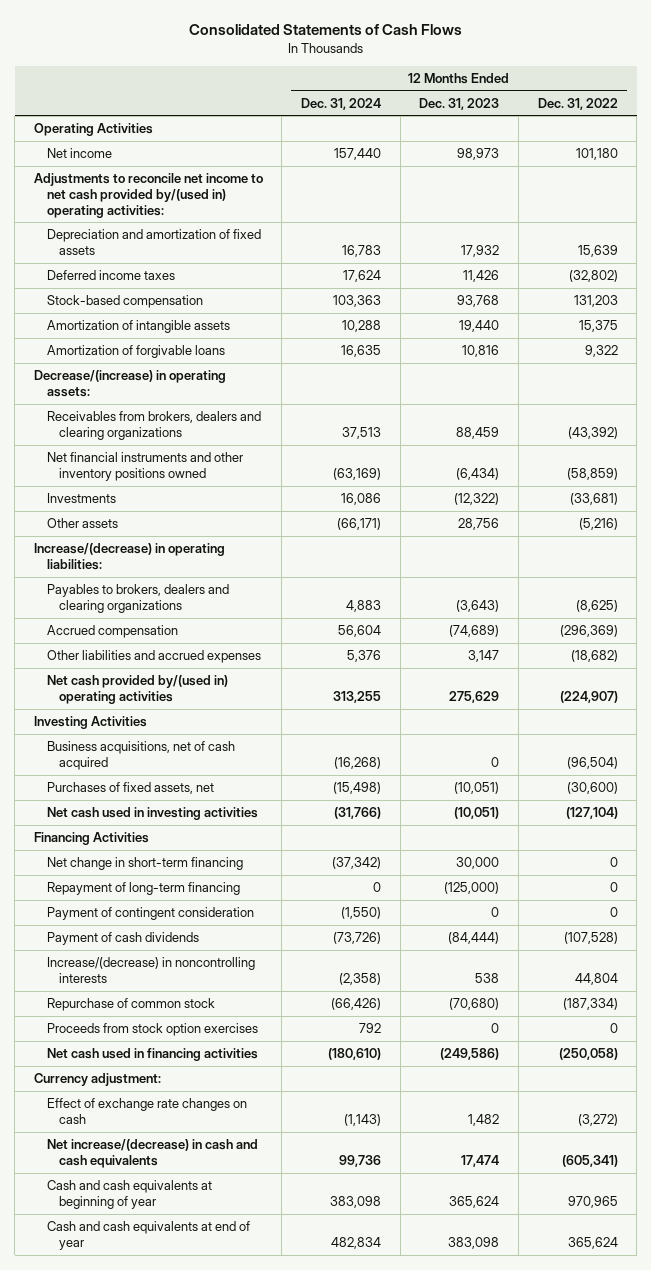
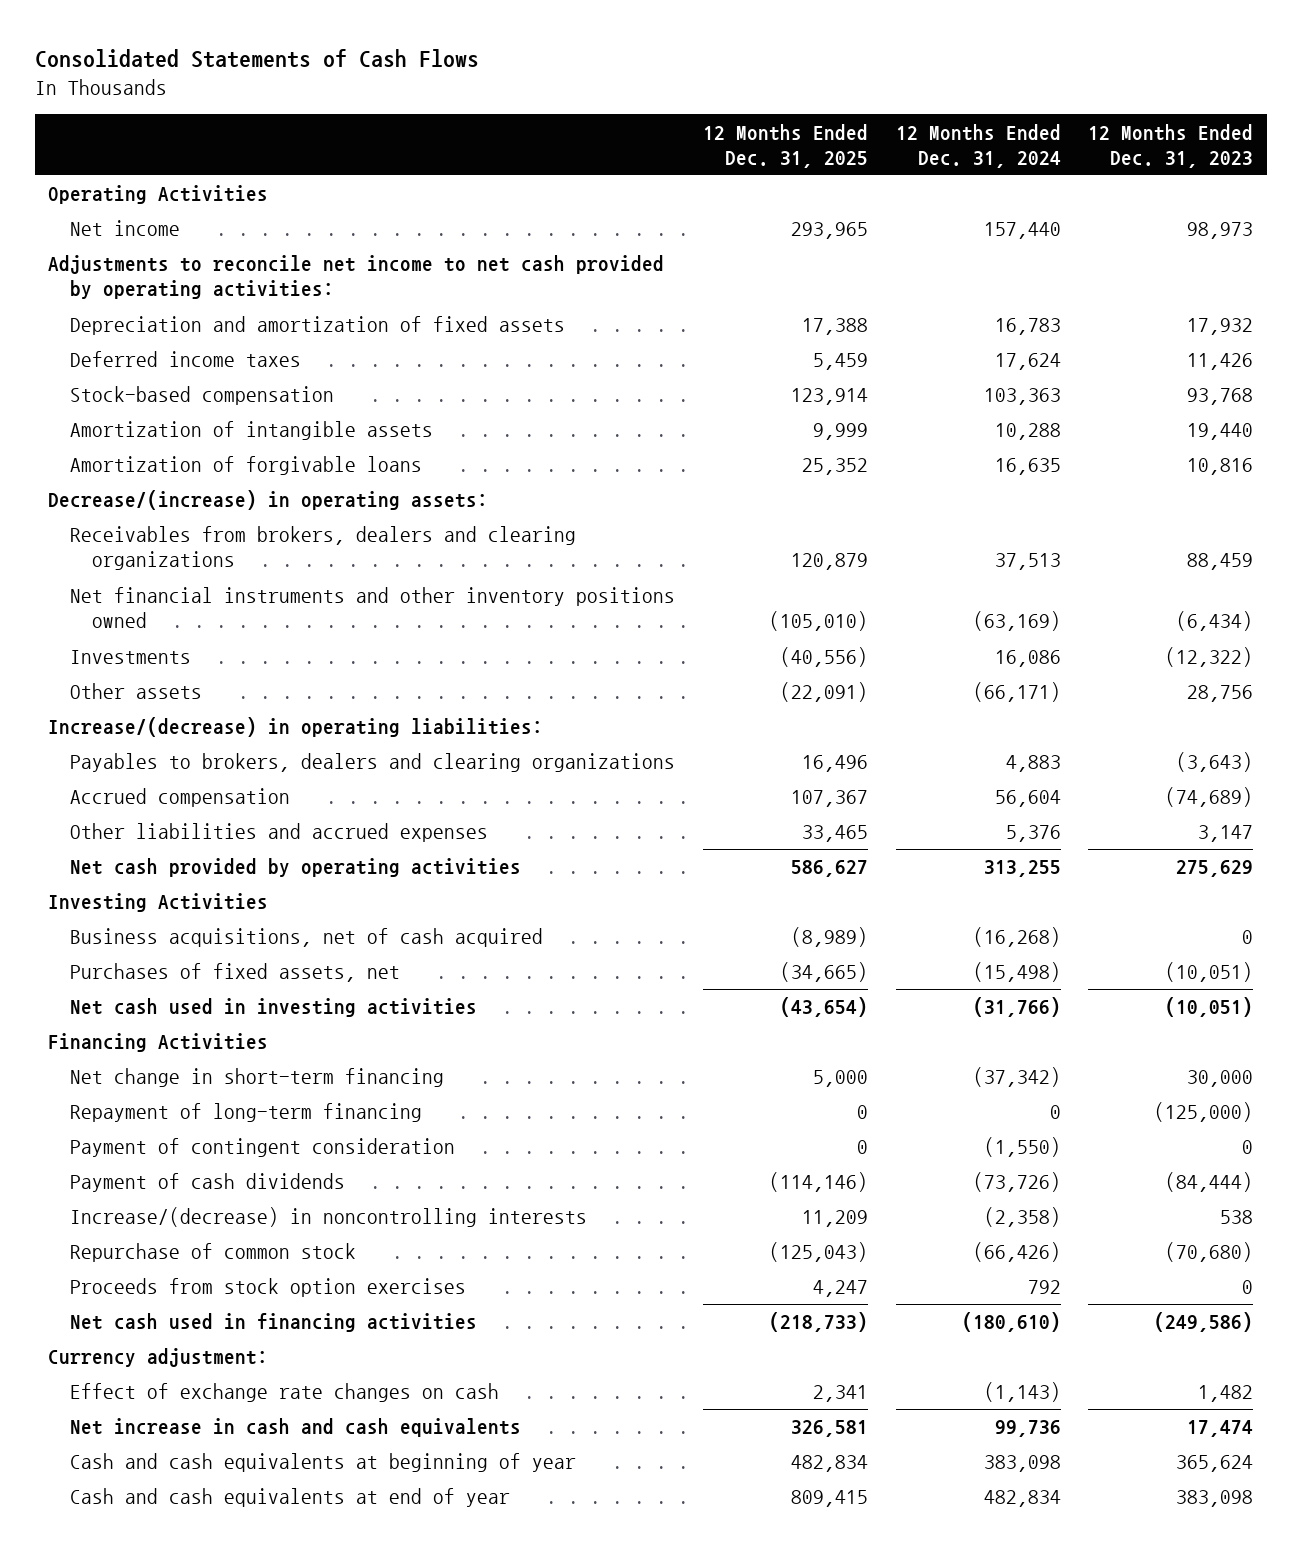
[537,97,618,110] Dec. 31, 2022 -> none
none -> [702,123,868,168] 12 Months Ended Dec. 31, 2025
[33,173,263,218] Adjustments to reconcile net income to net cash provided by/(used in) operating activities: -> [48,255,665,300] Adjustments to reconcile net income to net cash provided by operating activities:
[46,675,228,704] Net cash provided by/(used in) operating activities -> [70,858,522,878] Net cash provided by operating activities
[46,1139,258,1168] Net increase/(decrease) in cash and cash equivalents -> [70,1418,522,1438] Net increase in cash and cash equivalents

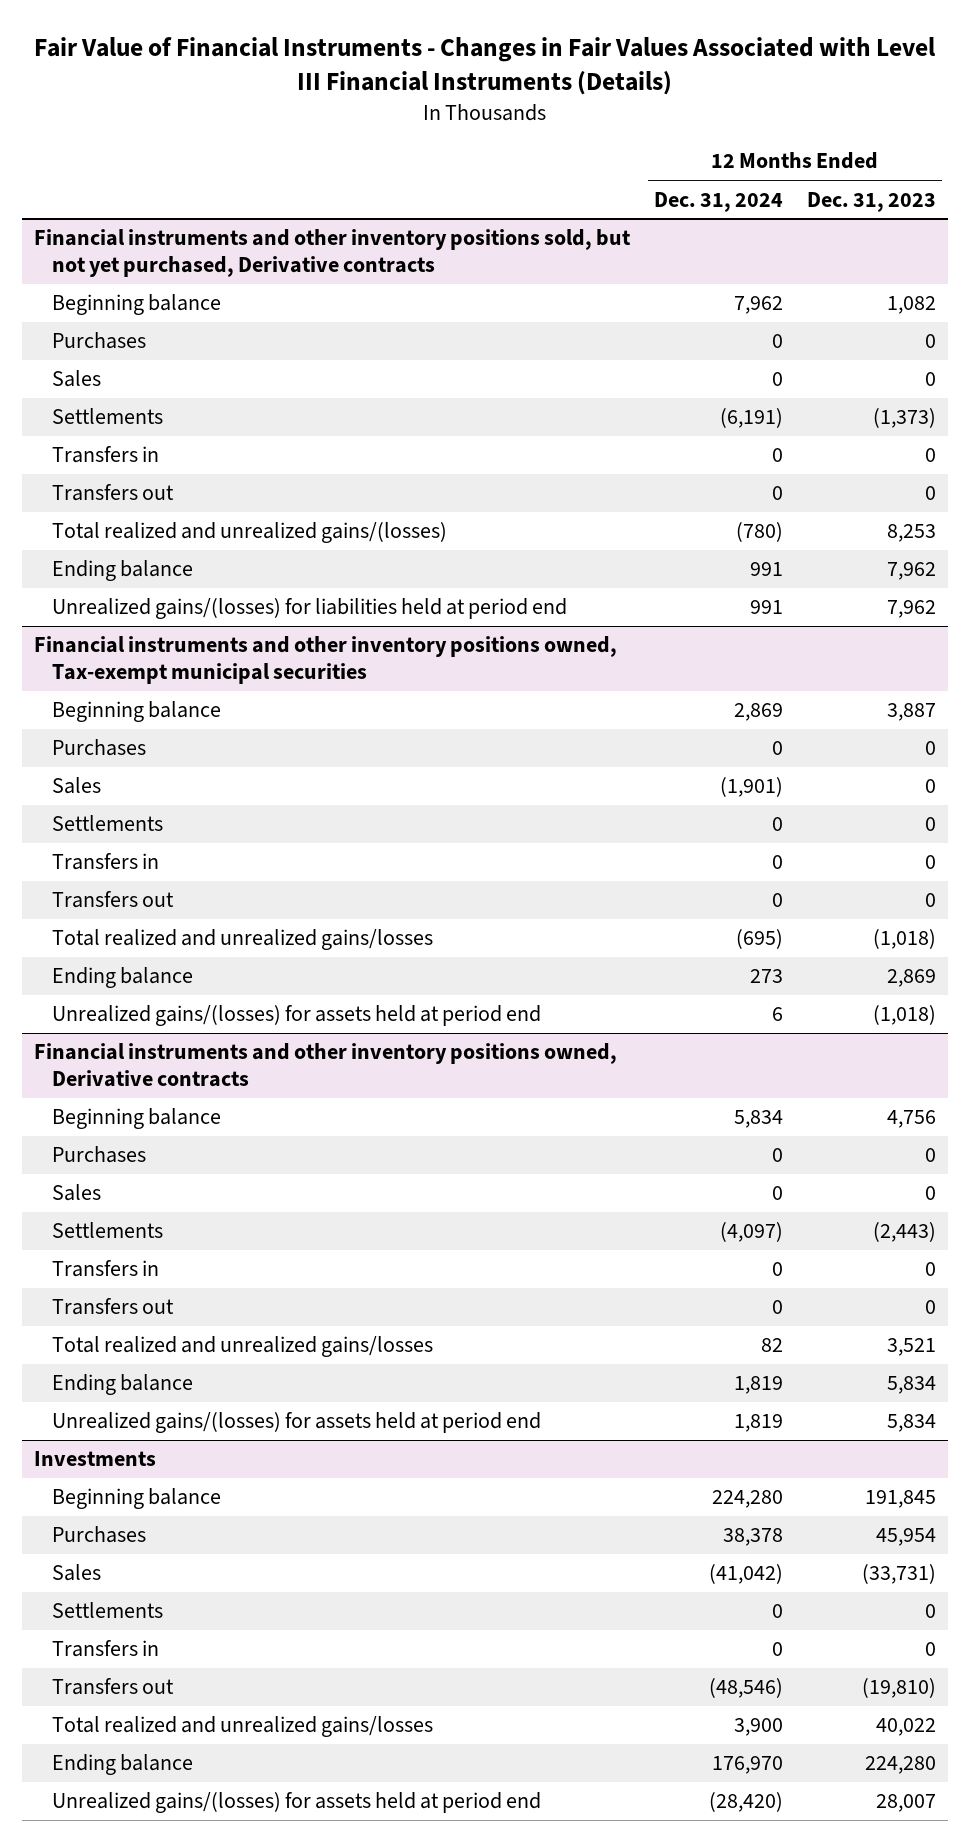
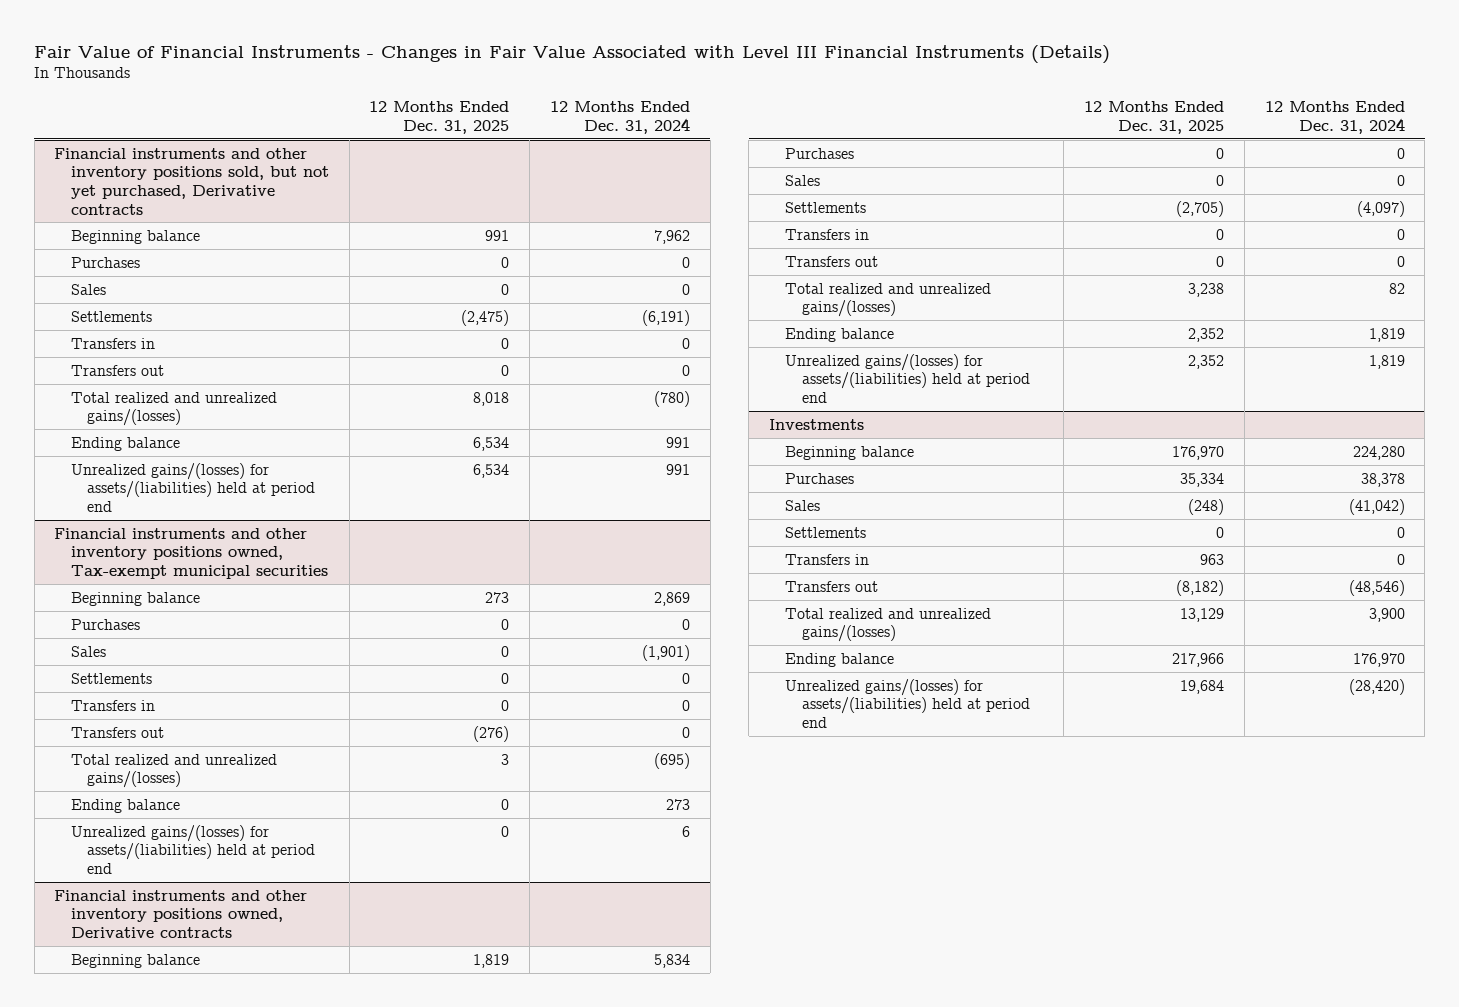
[33,36,935,96] Fair Value of Financial Instruments - Changes in Fair Values Associated with Level III Financial Instruments (Details) -> [34,44,1111,64] Fair Value of Financial Instruments - Changes in Fair Value Associated with Level III Financial Instruments (Details)
[806,191,936,212] Dec. 31, 2023 -> none
none -> [369,101,510,134] 12 Months Ended Dec. 31, 2025
[51,598,567,620] Unrealized gains/(losses) for liabilities held at period end -> [70,462,316,512] Unrealized gains/(losses) for assets/(liabilities) held at period end
[51,929,433,951] Total realized and unrealized gains/losses -> [70,753,277,789] Total realized and unrealized gains/(losses)
[51,1005,541,1027] Unrealized gains/(losses) for assets held at period end -> [70,824,316,874] Unrealized gains/(losses) for assets/(liabilities) held at period end
[51,1336,433,1358] Total realized and unrealized gains/losses -> [785,282,992,318] Total realized and unrealized gains/(losses)
[51,1412,541,1434] Unrealized gains/(losses) for assets held at period end -> [785,353,1030,403] Unrealized gains/(losses) for assets/(liabilities) held at period end
[51,1716,433,1738] Total realized and unrealized gains/losses -> [785,607,992,643] Total realized and unrealized gains/(losses)
[51,1792,541,1814] Unrealized gains/(losses) for assets held at period end -> [785,678,1030,728] Unrealized gains/(losses) for assets/(liabilities) held at period end

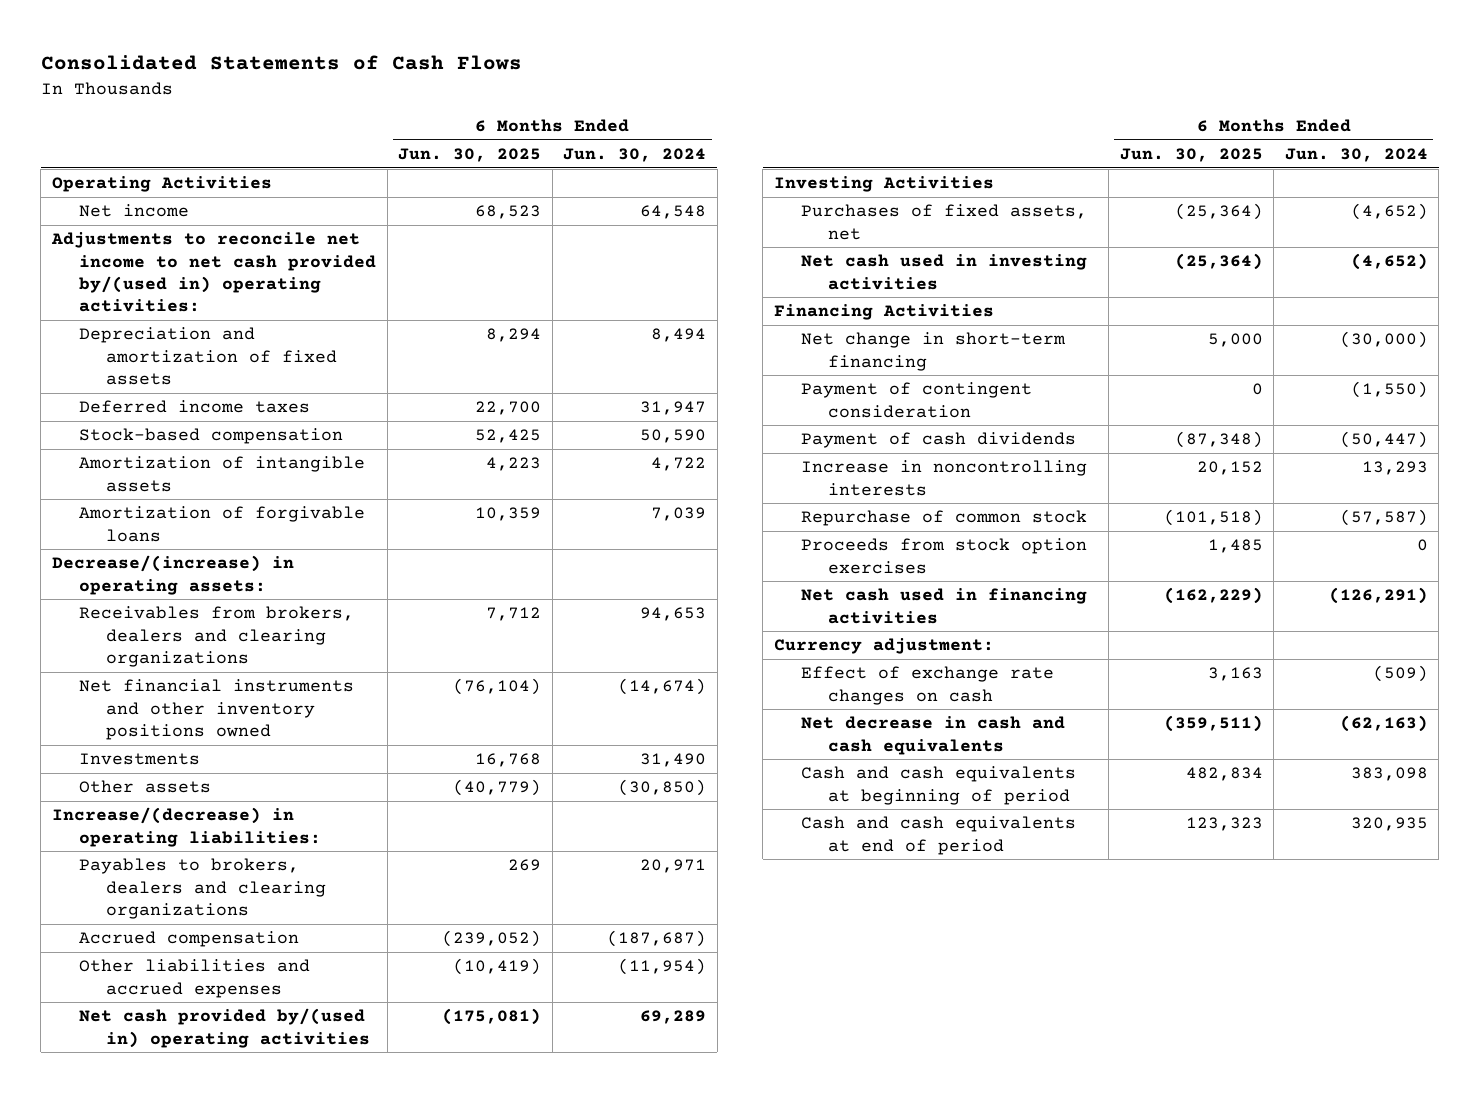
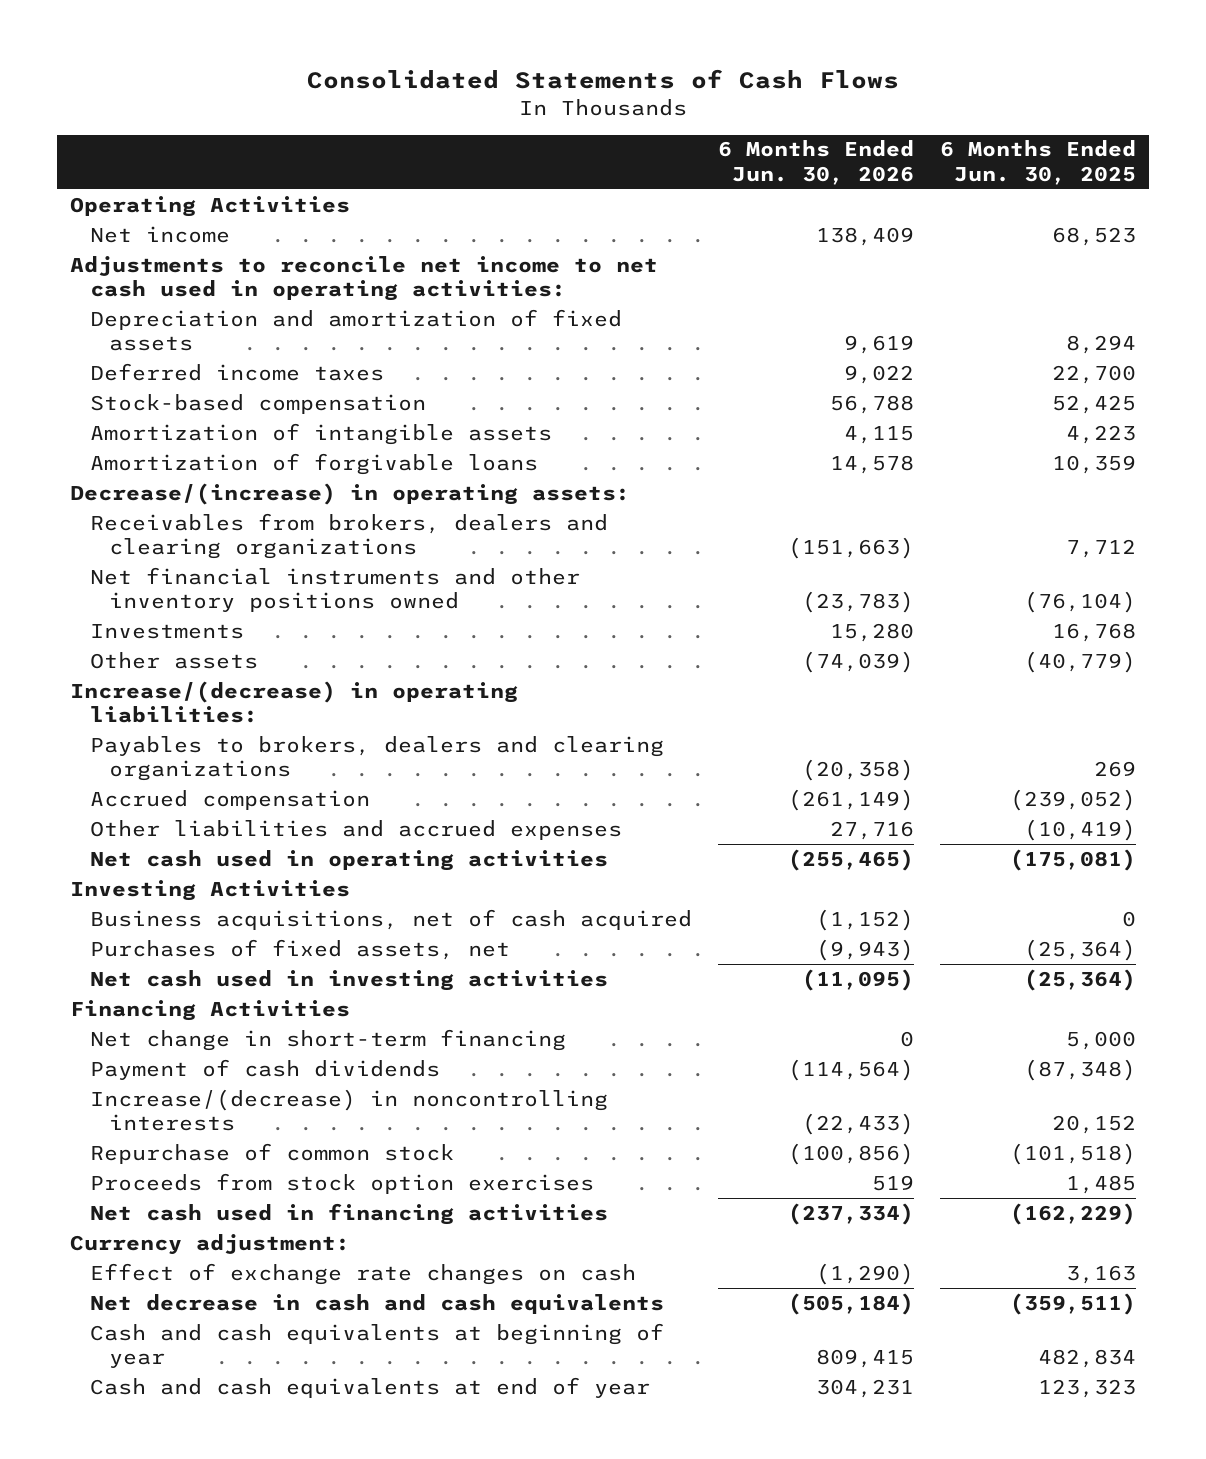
[563,148,707,163] Jun. 30, 2024 -> none
none -> [717,140,914,185] 6 Months Ended Jun. 30, 2026
[50,232,377,313] Adjustments to reconcile net income to net cash provided by/(used in) operating activities: -> [70,255,659,302] Adjustments to reconcile net income to net cash used in operating activities:
[79,1008,371,1048] Net cash provided by/(used in) operating activities -> [89,849,608,871] Net cash used in operating activities
none -> [89,908,692,930] Business acquisitions, net of cash acquired
[800,382,1032,418] Payment of contingent consideration -> none
[800,460,1087,496] Increase in noncontrolling interests -> [89,1088,608,1132] Increase/(decrease) in noncontrolling interests
[800,766,1076,805] Cash and cash equivalents at beginning of period -> [89,1322,664,1369] Cash and cash equivalents at beginning of year
[800,816,1076,855] Cash and cash equivalents at end of period -> [89,1376,650,1398] Cash and cash equivalents at end of year

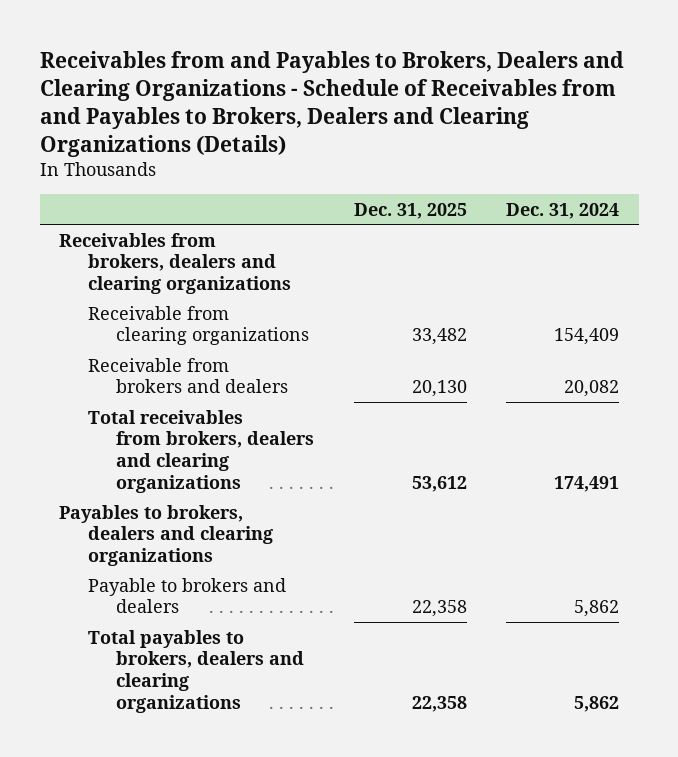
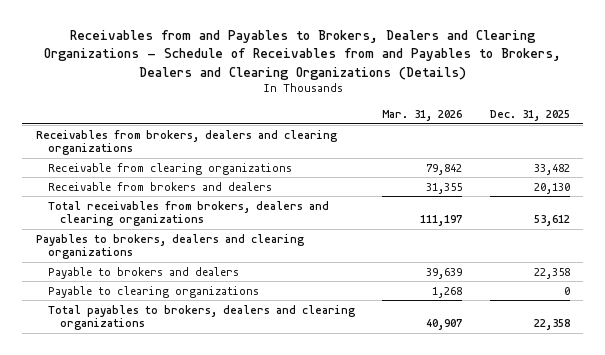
[505,202,619,219] Dec. 31, 2024 -> none
none -> [382,109,463,121] Mar. 31, 2026
none -> [47,285,259,298] Payable to clearing organizations

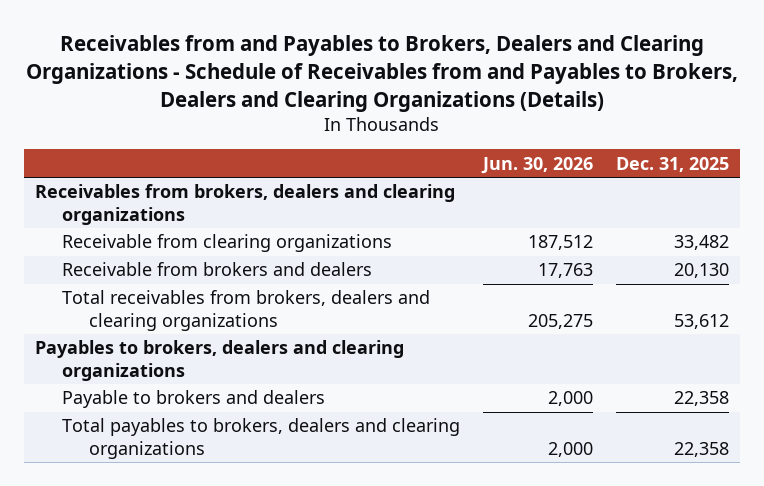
[382,109,463,121] Mar. 31, 2026 -> none
none -> [480,156,593,174] Jun. 30, 2026
[47,285,259,298] Payable to clearing organizations -> none

